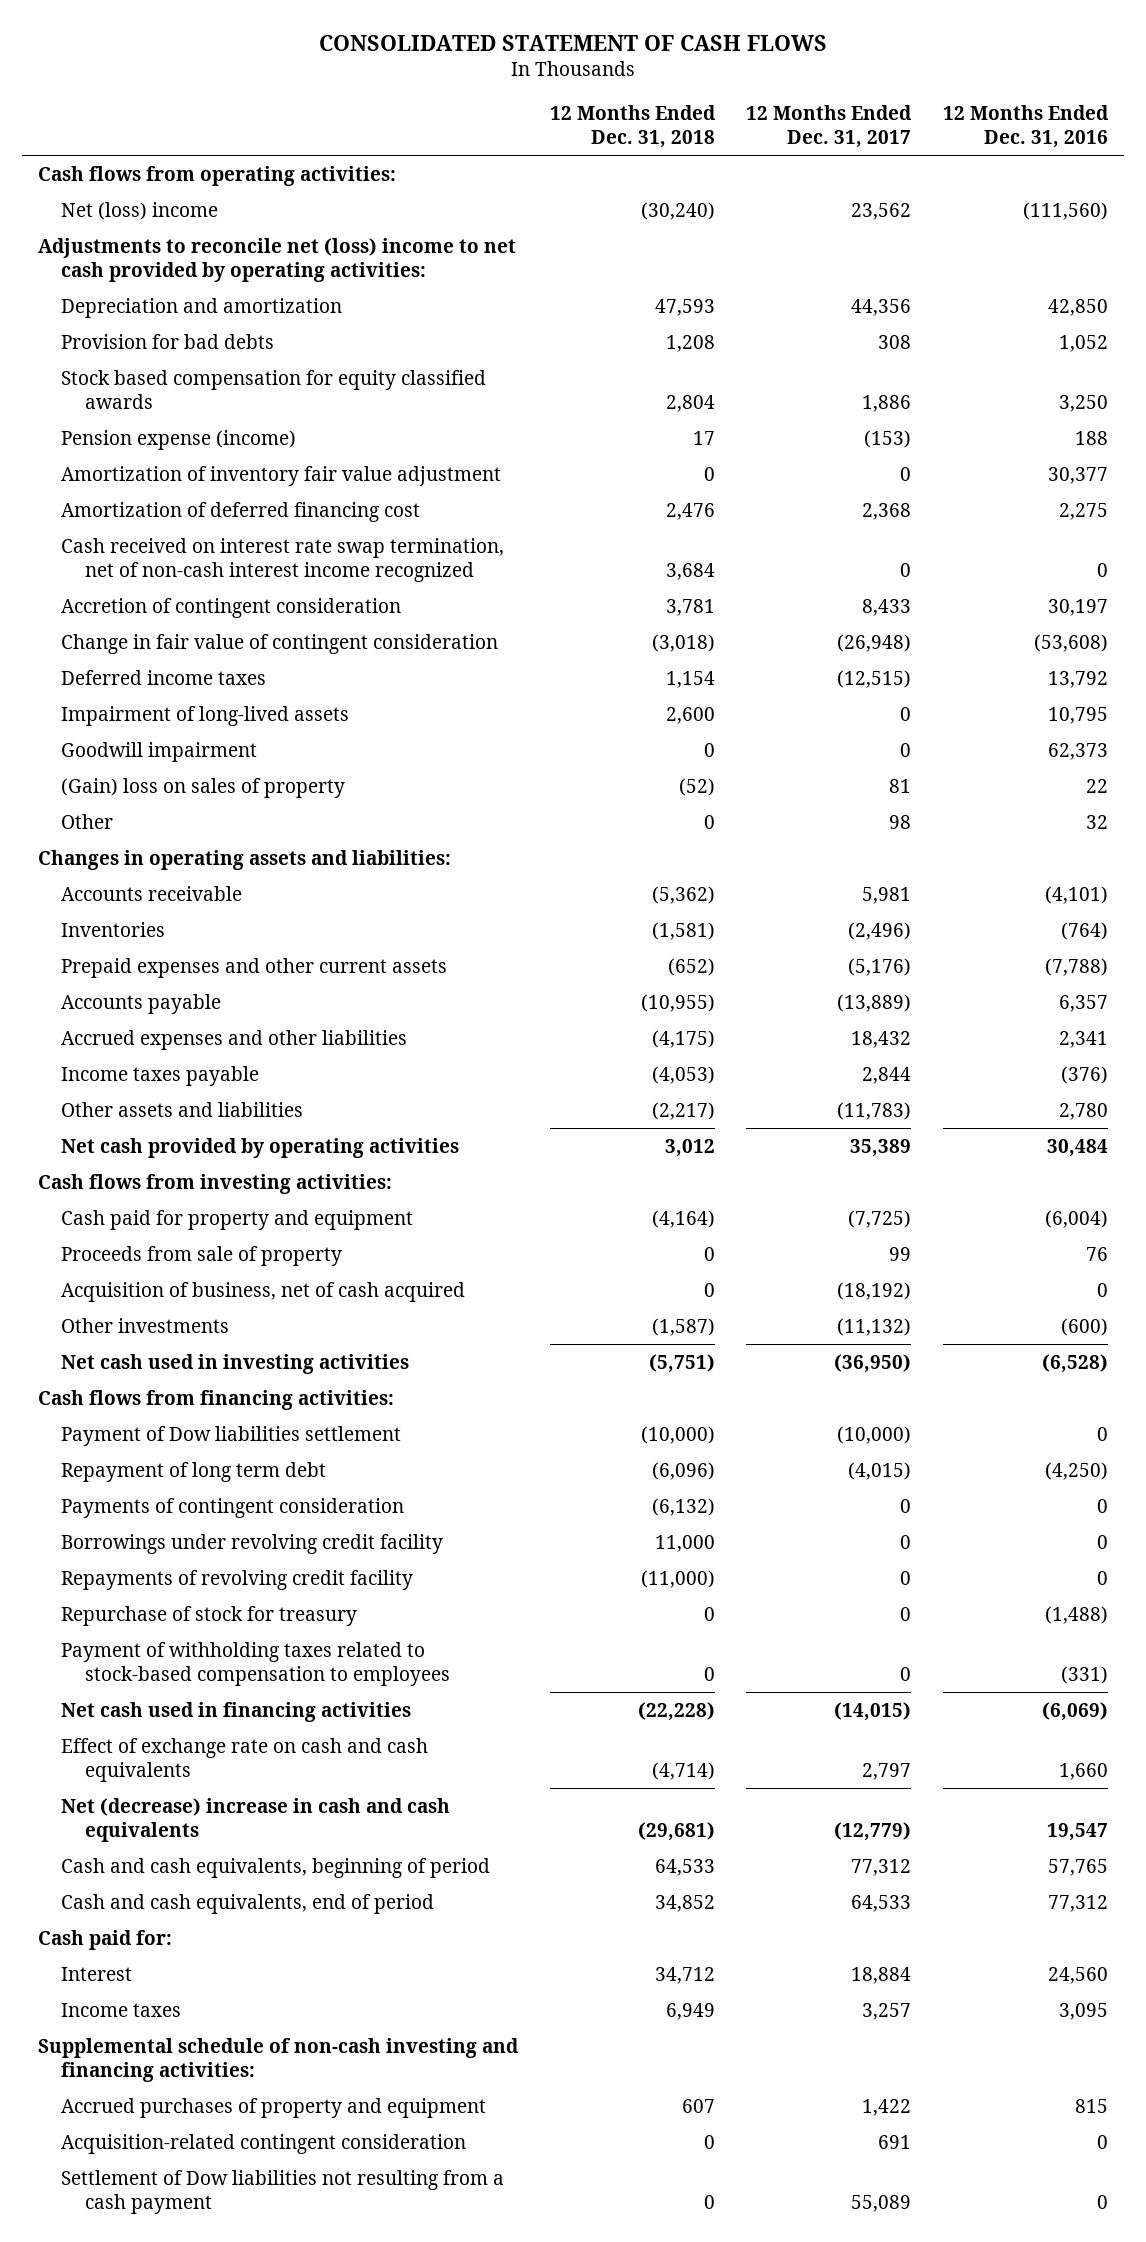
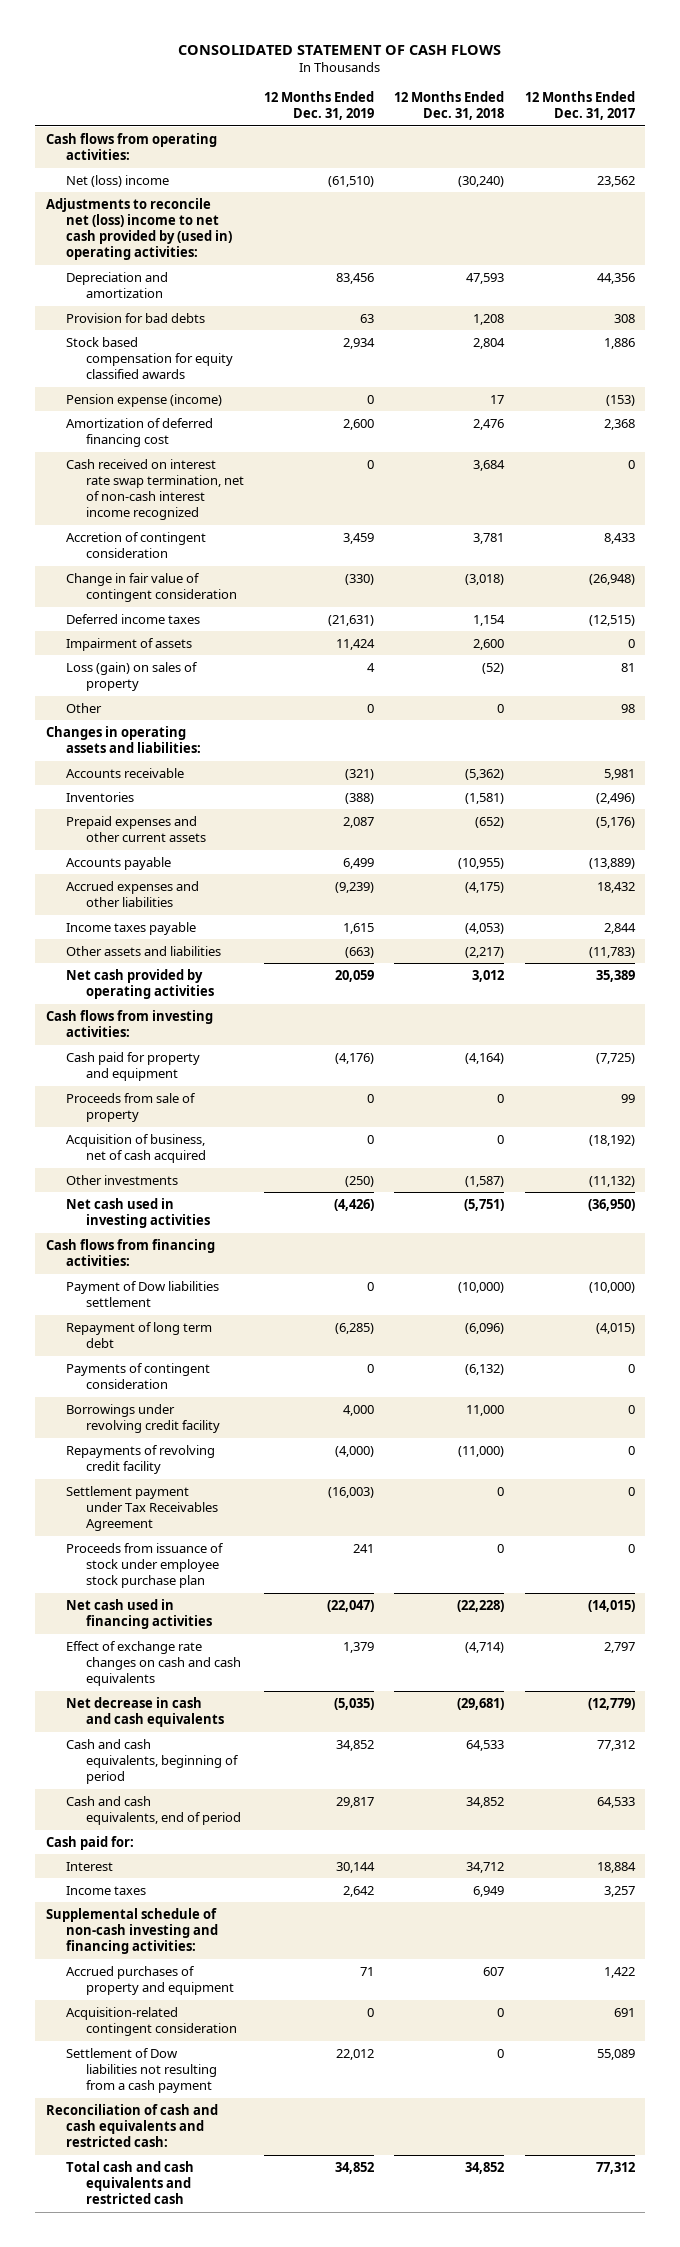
[943,104,1110,148] 12 Months Ended Dec. 31, 2016 -> none
none -> [264,91,375,121] 12 Months Ended Dec. 31, 2019
[37,237,516,283] Adjustments to reconcile net (loss) income to net cash provided by operating activities: -> [45,197,232,261] Adjustments to reconcile net (loss) income to net cash provided by (used in) operating activities:
[61,465,502,486] Amortization of inventory fair value adjustment -> none
[61,741,258,762] Goodwill impairment -> none
[61,705,350,726] Impairment of long-lived assets -> [65,637,192,651] Impairment of assets
[61,777,346,798] (Gain) loss on sales of property -> [65,661,198,691] Loss (gain) on sales of property
[61,1605,358,1626] Repurchase of stock for treasury -> none
[61,1641,451,1687] Payment of withholding taxes related to stock-based compensation to employees -> none
none -> [65,1485,218,1532] Settlement payment under Tax Receivables Agreement
none -> [65,1542,224,1589] Proceeds from issuance of stock under employee stock purchase plan
[61,1737,429,1783] Effect of exchange rate on cash and cash equivalents -> [65,1640,241,1687] Effect of exchange rate changes on cash and cash equivalents
[61,1797,451,1843] Net (decrease) increase in cash and cash equivalents -> [65,1696,224,1727] Net decrease in cash and cash equivalents
none -> [45,2103,218,2148] Reconciliation of cash and cash equivalents and restricted cash:
none -> [65,2160,194,2205] Total cash and cash equivalents and restricted cash

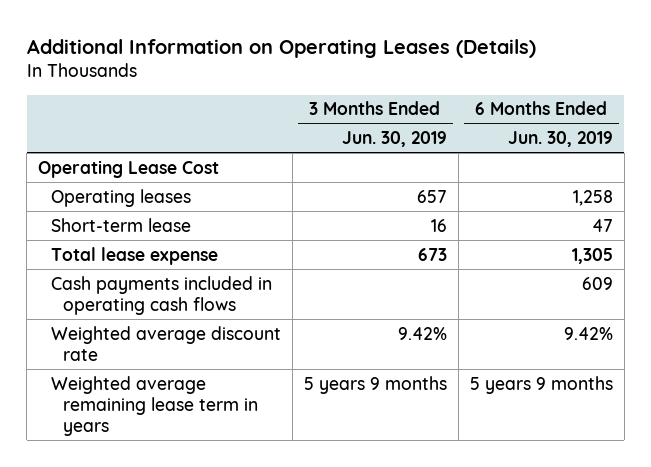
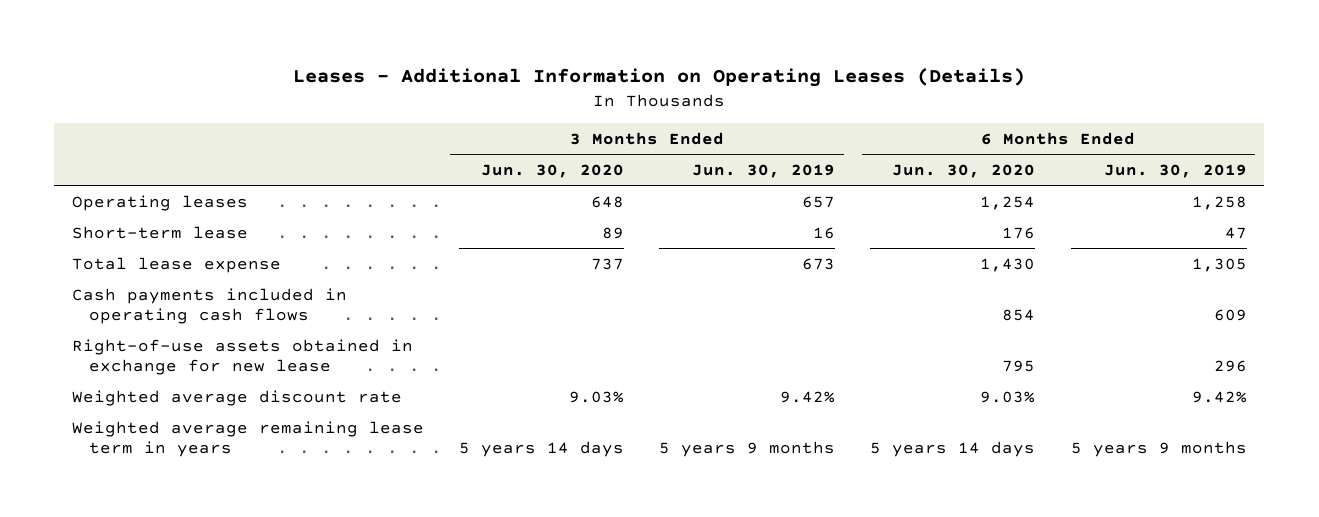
[26,38,536,58] Additional Information on Operating Leases (Details) -> [293,67,1026,87] Leases - Additional Information on Operating Leases (Details)
none -> [481,163,625,178] Jun. 30, 2020
none -> [892,163,1036,178] Jun. 30, 2020
[38,159,220,178] Operating Lease Cost -> none
none -> [72,338,414,375] Right-of-use assets obtained in exchange for new lease

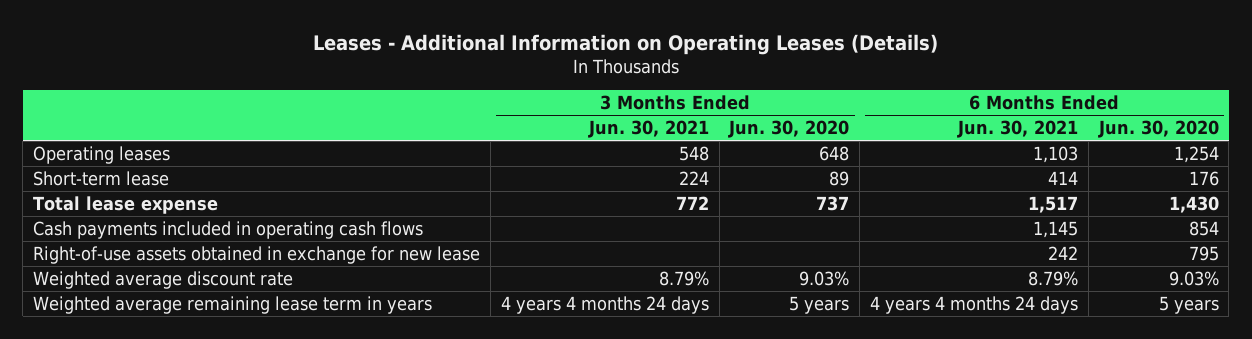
[692,163,836,178] Jun. 30, 2019 -> none
[1103,163,1247,178] Jun. 30, 2019 -> none
none -> [587,120,709,139] Jun. 30, 2021
none -> [956,120,1078,139] Jun. 30, 2021
[459,440,625,457] 5 years 14 days -> [789,295,850,314] 5 years
[870,440,1036,457] 5 years 14 days -> [1158,295,1219,314] 5 years

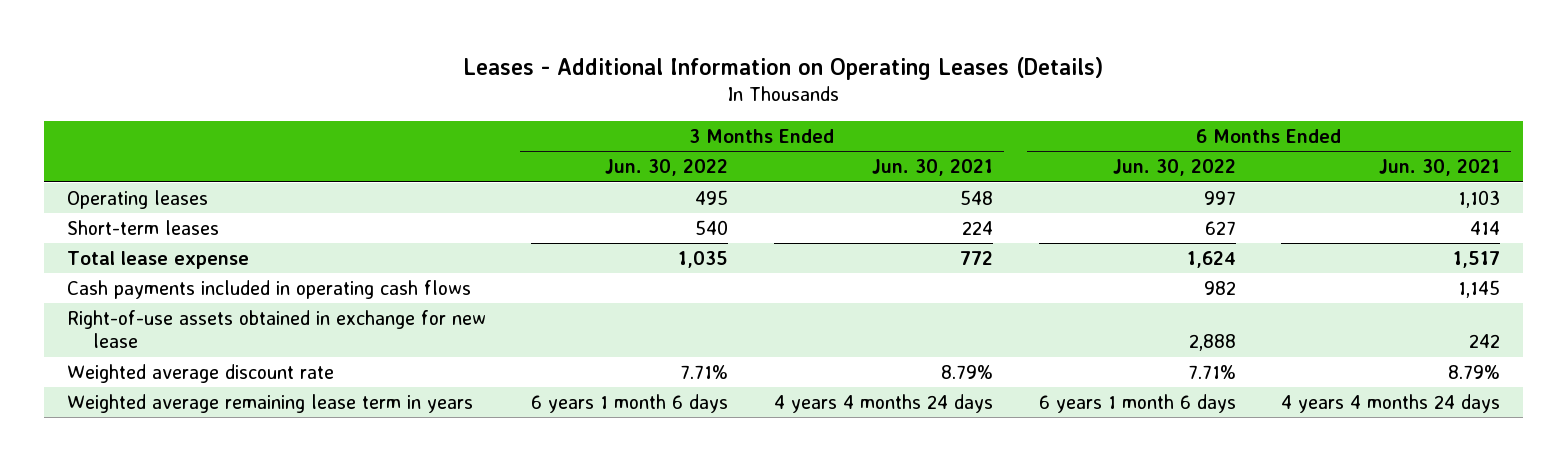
[728,120,850,139] Jun. 30, 2020 -> none
[1097,120,1219,139] Jun. 30, 2020 -> none
none -> [605,159,729,177] Jun. 30, 2022
none -> [1112,159,1236,177] Jun. 30, 2022
[33,170,170,186] Short-term lease -> [66,219,219,235] Short-term leases

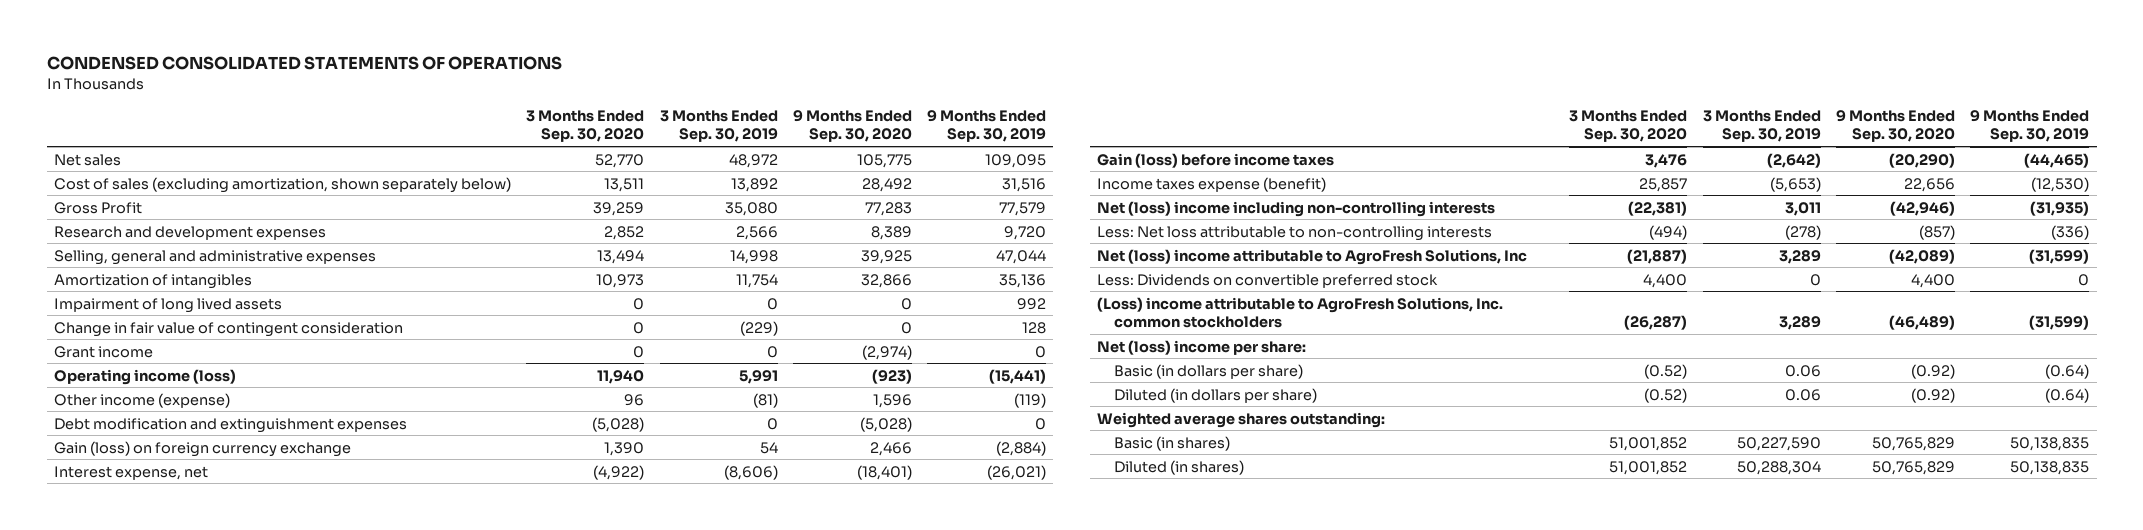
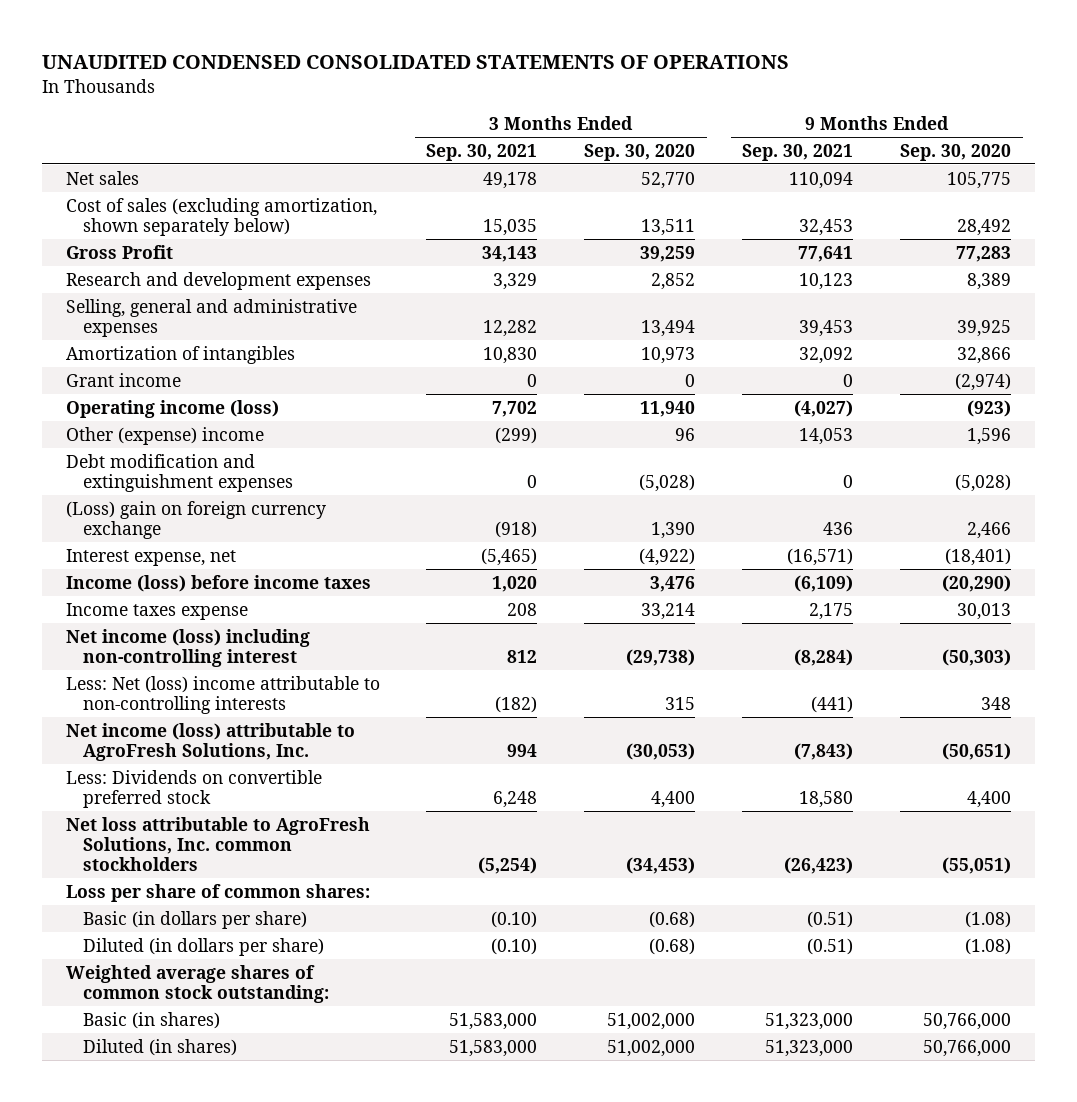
[46,56,562,71] CONDENSED CONSOLIDATED STATEMENTS OF OPERATIONS -> [42,55,790,70] UNAUDITED CONDENSED CONSOLIDATED STATEMENTS OF OPERATIONS
[659,109,778,143] 3 Months Ended Sep. 30, 2019 -> none
[926,109,1046,143] 9 Months Ended Sep. 30, 2019 -> none
none -> [426,143,538,161] Sep. 30, 2021
none -> [742,143,854,161] Sep. 30, 2021
[54,297,283,313] Impairment of long lived assets -> none
[54,321,404,337] Change in fair value of contingent consideration -> none
[54,392,231,408] Other income (expense) -> [65,426,264,445] Other (expense) income
[54,440,352,457] Gain (loss) on foreign currency exchange -> [65,500,326,539] (Loss) gain on foreign currency exchange
[1097,152,1335,168] Gain (loss) before income taxes -> [65,574,371,592] Income (loss) before income taxes
[1097,176,1327,192] Income taxes expense (benefit) -> [65,602,248,620] Income taxes expense
[1639,177,1688,192] 25,857 -> [641,602,696,620] 33,214
[1903,177,1955,192] 22,656 -> [957,602,1012,620] 30,013
[1097,200,1496,217] Net (loss) income including non-controlling interests -> [65,628,310,667] Net income (loss) including non-controlling interest
[1628,200,1688,216] (22,381) -> [626,648,696,666] (29,738)
[1889,200,1955,216] (42,946) -> [942,648,1012,666] (50,303)
[1097,225,1493,241] Less: Net loss attributable to non-controlling interests -> [65,675,380,714] Less: Net (loss) income attributable to non-controlling interests
[1649,224,1688,240] (494) -> [665,696,696,710] 315
[1918,224,1955,240] (857) -> [981,696,1012,710] 348
[1097,248,1528,265] Net (loss) income attributable to AgroFresh Solutions, Inc -> [65,722,355,761] Net income (loss) attributable to AgroFresh Solutions, Inc.
[1627,248,1688,264] (21,887) -> [626,742,696,760] (30,053)
[1888,248,1955,264] (42,089) -> [942,742,1012,760] (50,651)
[1097,296,1504,329] (Loss) income attributable to AgroFresh Solutions, Inc. common stockholders -> [65,816,370,872] Net loss attributable to AgroFresh Solutions, Inc. common stockholders
[1624,315,1688,331] (26,287) -> [626,857,696,875] (34,453)
[1888,315,1955,331] (46,489) -> [942,857,1012,875] (55,051)
[1097,339,1307,355] Net (loss) income per share: -> [65,883,370,902] Loss per share of common shares:
[1644,363,1688,379] (0.52) -> [649,910,696,928] (0.68)
[1910,363,1955,379] (0.92) -> [965,910,1012,928] (1.08)
[1644,387,1688,403] (0.52) -> [649,937,696,955] (0.68)
[1910,387,1955,403] (0.92) -> [965,937,1012,955] (1.08)
[1097,411,1386,428] Weighted average shares outstanding: -> [65,964,329,1003] Weighted average shares of common stock outstanding:
[1609,436,1688,451] 51,001,852 -> [607,1012,696,1030] 51,002,000
[1871,436,1955,451] 50,765,829 -> [923,1012,1012,1030] 50,766,000
[1609,460,1688,475] 51,001,852 -> [607,1039,696,1057] 51,002,000
[1871,460,1955,475] 50,765,829 -> [923,1039,1012,1057] 50,766,000

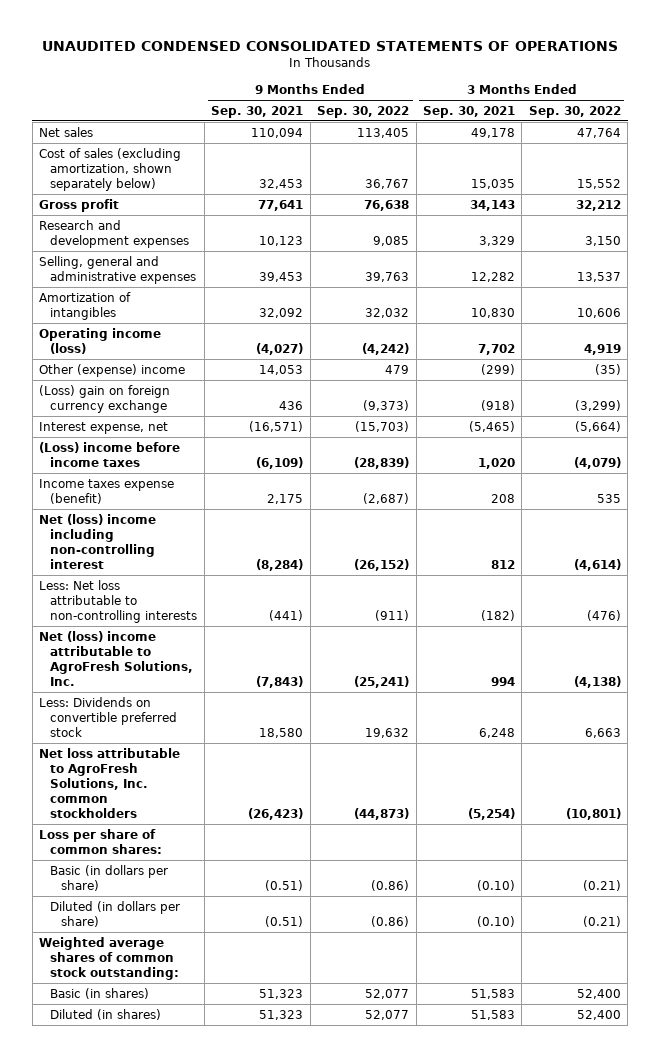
[584,143,696,161] Sep. 30, 2020 -> none
[900,143,1012,161] Sep. 30, 2020 -> none
none -> [317,105,410,118] Sep. 30, 2022
none -> [528,105,621,118] Sep. 30, 2022
[65,244,173,259] Gross Profit -> [39,198,120,212] Gross profit
[65,372,181,387] Grant income -> none
[65,453,293,492] Debt modification and extinguishment expenses -> none
[65,574,371,592] Income (loss) before income taxes -> [39,441,181,467] (Loss) income before income taxes
[65,602,248,620] Income taxes expense -> [39,478,175,504] Income taxes expense (benefit)
[65,628,310,667] Net income (loss) including non-controlling interest -> [39,513,157,570] Net (loss) income including non-controlling interest
[65,675,380,714] Less: Net (loss) income attributable to non-controlling interests -> [39,579,198,623] Less: Net loss attributable to non-controlling interests
[65,722,355,761] Net income (loss) attributable to AgroFresh Solutions, Inc. -> [39,630,194,687] Net (loss) income attributable to AgroFresh Solutions, Inc.
[449,1012,538,1030] 51,583,000 -> [470,988,515,999] 51,583
[765,1012,854,1030] 51,323,000 -> [259,988,304,999] 51,323
[449,1039,538,1057] 51,583,000 -> [470,1009,515,1020] 51,583
[765,1039,854,1057] 51,323,000 -> [259,1009,304,1020] 51,323

